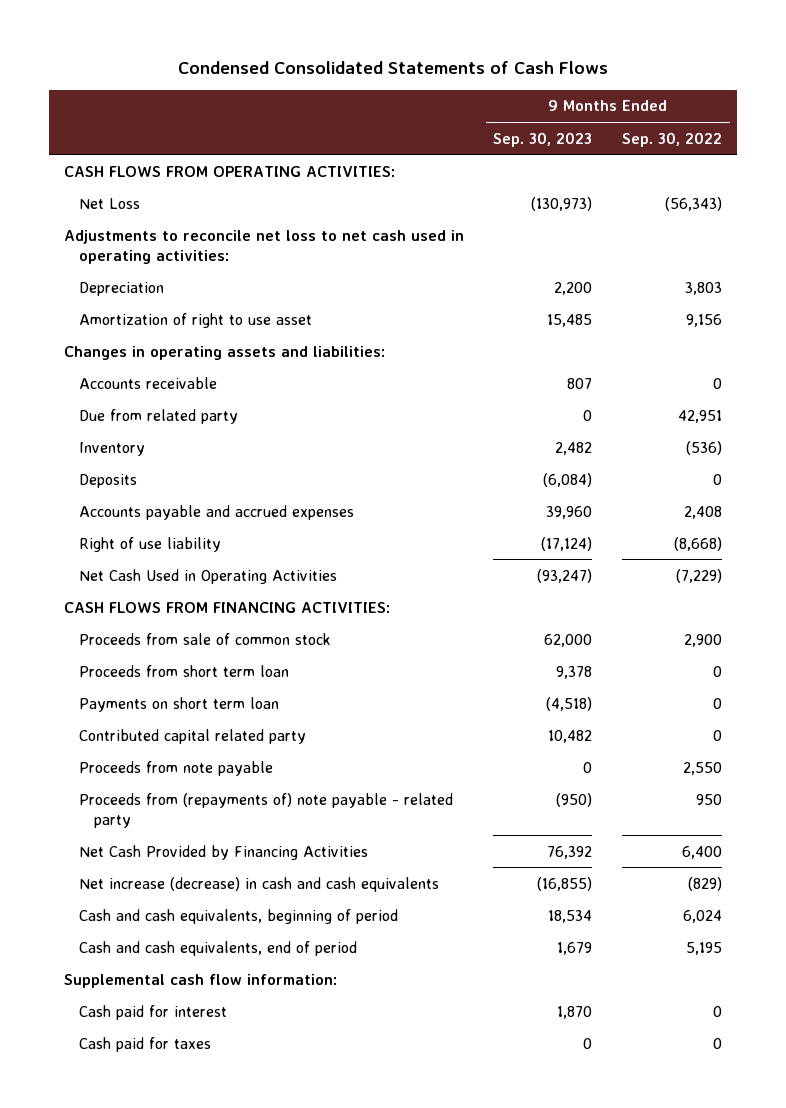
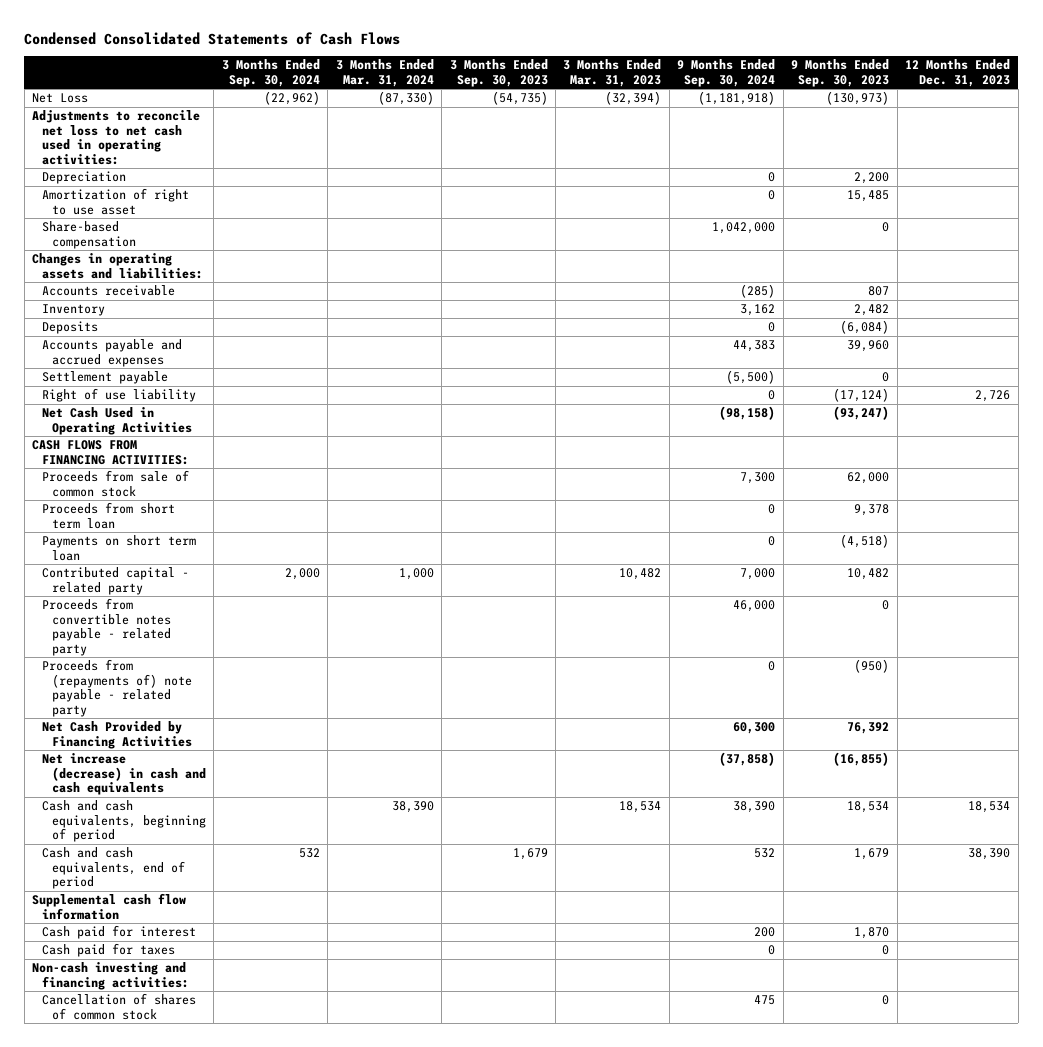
[622,131,723,147] Sep. 30, 2022 -> none
none -> [221,59,320,87] 3 Months Ended Sep. 30, 2024
none -> [335,59,434,87] 3 Months Ended Mar. 31, 2024
none -> [449,59,548,87] 3 Months Ended Sep. 30, 2023
none -> [563,59,662,87] 3 Months Ended Mar. 31, 2023
none -> [677,59,776,87] 9 Months Ended Sep. 30, 2024
none -> [905,59,1011,87] 12 Months Ended Dec. 31, 2023
[63,165,395,177] CASH FLOWS FROM OPERATING ACTIVITIES: -> none
none -> [42,221,136,249] Share-based compensation
[78,408,238,424] Due from related party -> none
none -> [42,371,169,385] Settlement payable
[78,760,273,776] Proceeds from note payable -> none
[78,728,306,744] Contributed capital related party -> [42,567,190,595] Contributed capital - related party
none -> [42,598,171,656] Proceeds from convertible notes payable - related party
[63,973,337,988] Supplemental cash flow information: -> [32,893,187,920] Supplemental cash flow information
none -> [32,962,190,990] Non-cash investing and financing activities:
none -> [42,993,197,1020] Cancellation of shares of common stock

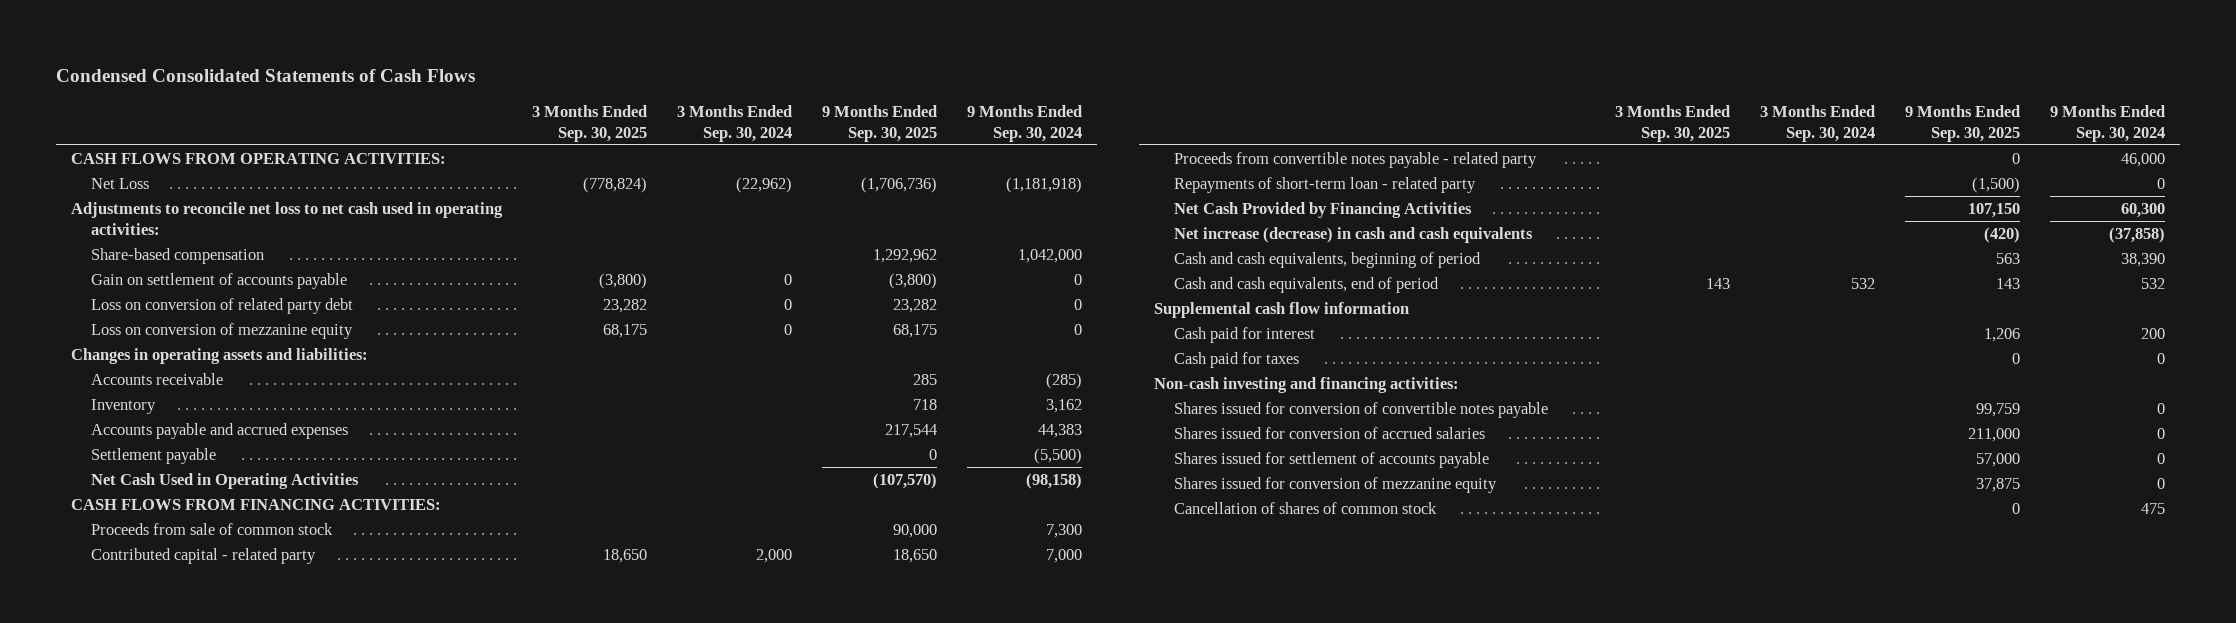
[335,59,434,87] 3 Months Ended Mar. 31, 2024 -> none
[449,59,548,87] 3 Months Ended Sep. 30, 2023 -> none
[563,59,662,87] 3 Months Ended Mar. 31, 2023 -> none
[791,59,890,87] 9 Months Ended Sep. 30, 2023 -> none
[905,59,1011,87] 12 Months Ended Dec. 31, 2023 -> none
none -> [531,104,647,142] 3 Months Ended Sep. 30, 2025
none -> [821,104,937,142] 9 Months Ended Sep. 30, 2025
none -> [70,153,446,165] CASH FLOWS FROM OPERATING ACTIVITIES:
[42,171,127,185] Depreciation -> none
[42,188,190,215] Amortization of right to use asset -> none
none -> [91,273,348,290] Gain on settlement of accounts payable
none -> [91,298,354,315] Loss on conversion of related party debt
none -> [91,323,354,340] Loss on conversion of mezzanine equity
[42,321,99,335] Deposits -> none
[42,388,197,403] Right of use liability -> none
[42,502,176,529] Proceeds from short term loan -> none
[42,535,197,561] Payments on short term loan -> none
[42,659,192,717] Proceeds from (repayments of) note payable - related party -> [1174,177,1477,194] Repayments of short-term loan - related party
none -> [1174,402,1549,419] Shares issued for conversion of convertible notes payable
none -> [1174,427,1486,440] Shares issued for conversion of accrued salaries
none -> [1174,452,1490,469] Shares issued for settlement of accounts payable
none -> [1174,477,1498,494] Shares issued for conversion of mezzanine equity

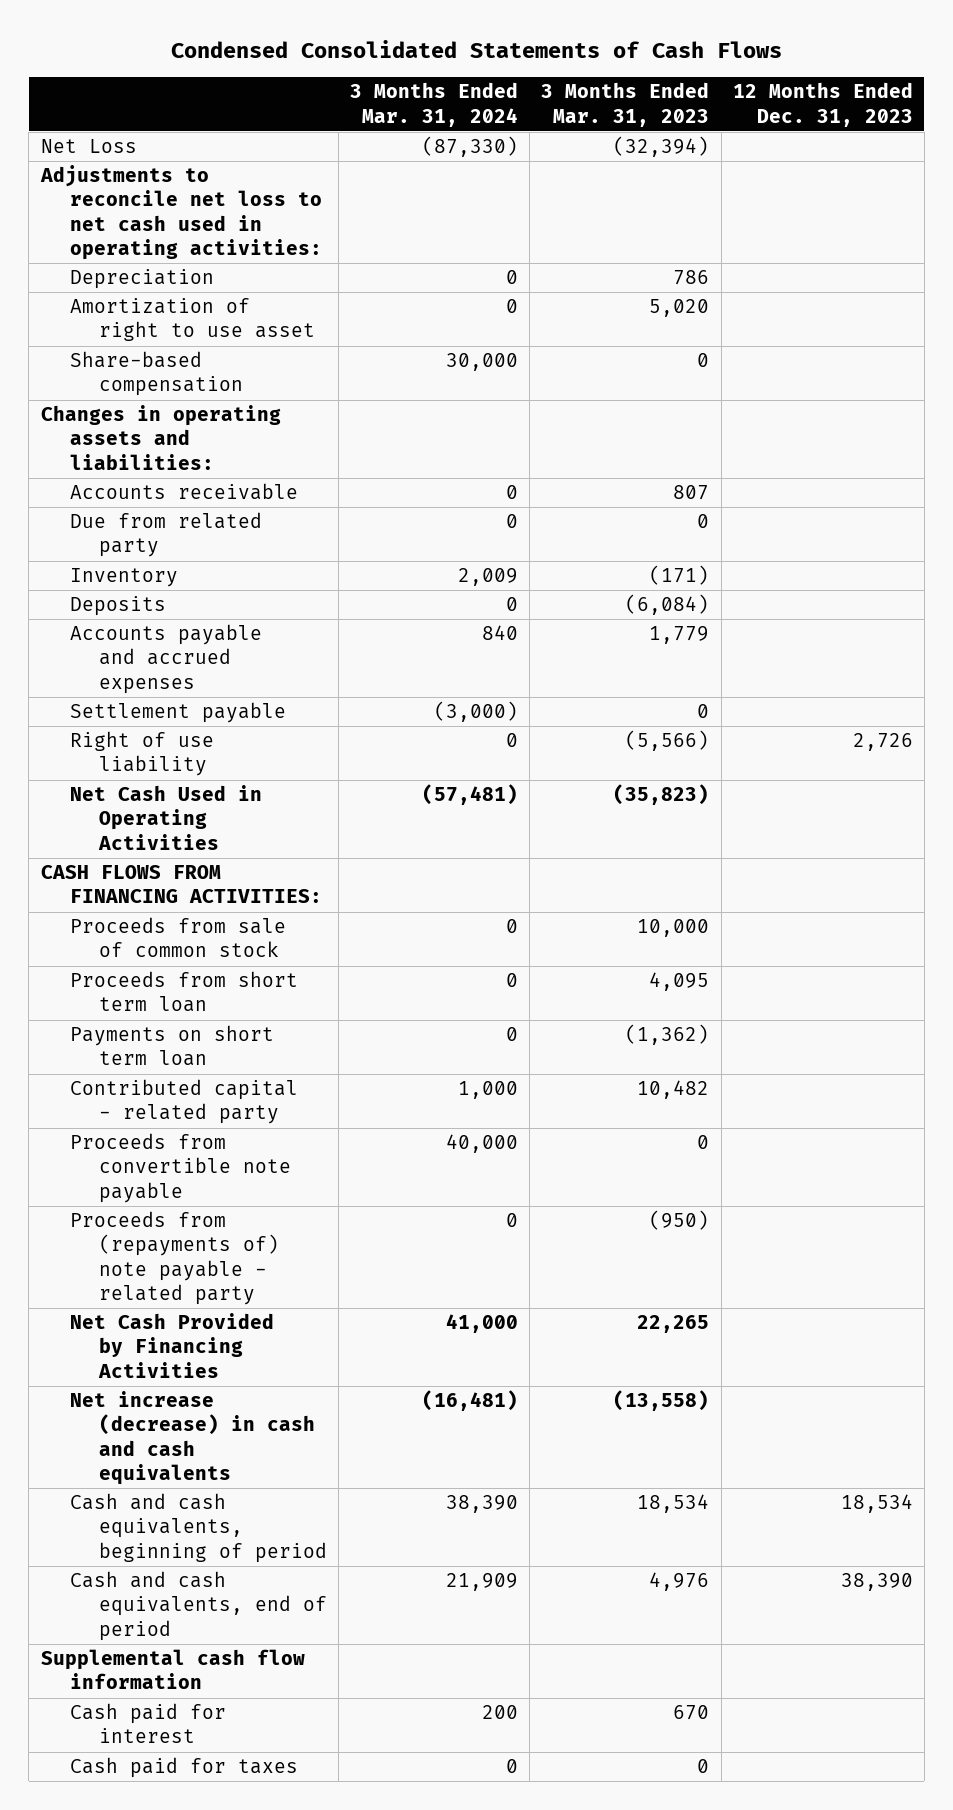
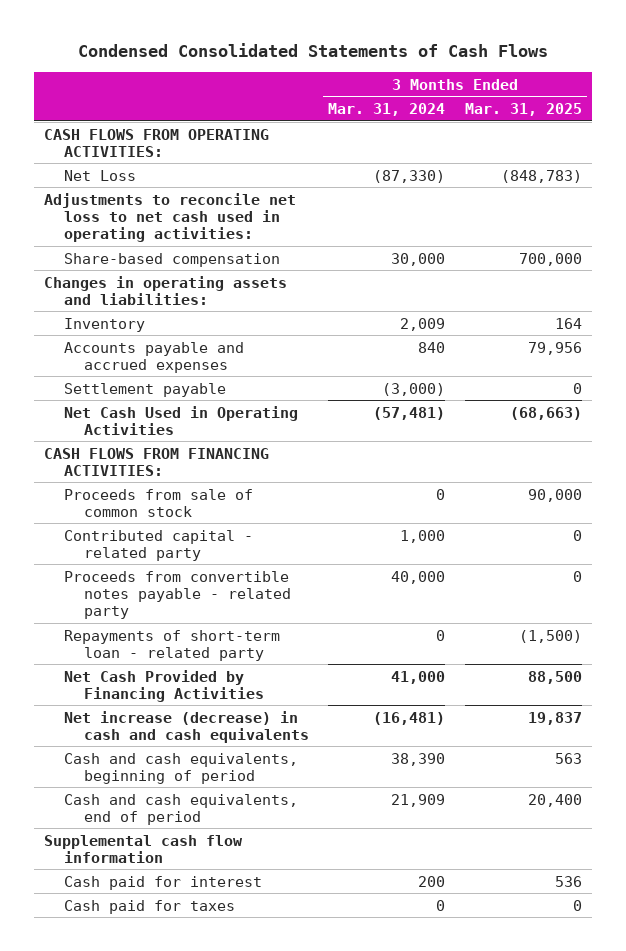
[541,82,710,127] 3 Months Ended Mar. 31, 2023 -> none
[732,82,913,127] 12 Months Ended Dec. 31, 2023 -> none
none -> [464,102,582,116] Mar. 31, 2025
none -> [43,128,269,157] CASH FLOWS FROM OPERATING ACTIVITIES:
[69,269,214,290] Depreciation -> none
[69,298,315,342] Amortization of right to use asset -> none
[69,483,298,501] Accounts receivable -> none
[69,512,262,558] Due from related party -> none
[69,596,166,617] Deposits -> none
[69,731,214,777] Right of use liability -> none
[69,971,298,1013] Proceeds from short term loan -> none
[69,1025,274,1067] Payments on short term loan -> none
[69,1133,291,1203] Proceeds from convertible note payable -> [63,570,291,619] Proceeds from convertible notes payable - related party
[69,1211,279,1305] Proceeds from (repayments of) note payable - related party -> [63,629,280,661] Repayments of short-term loan - related party

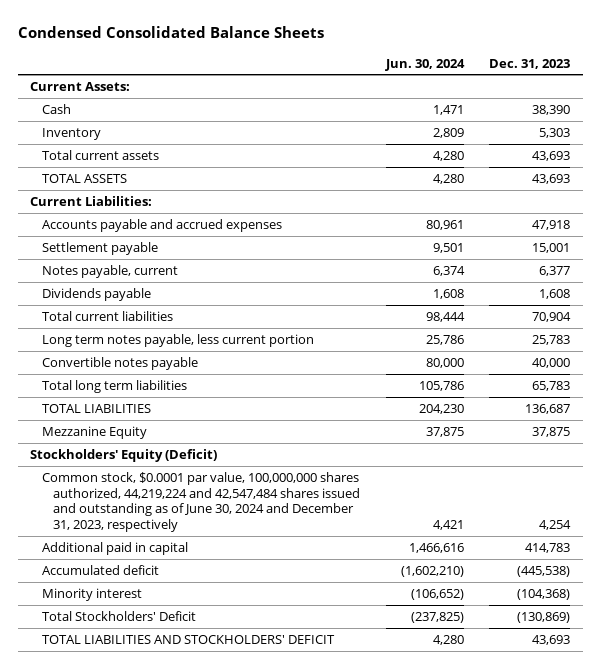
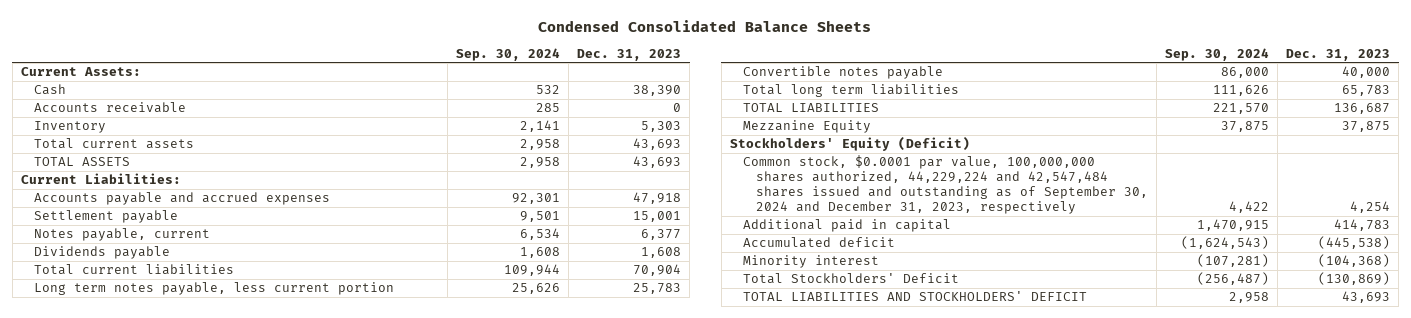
[384,58,465,71] Jun. 30, 2024 -> none
none -> [456,47,561,61] Sep. 30, 2024
none -> [33,102,186,114] Accounts receivable
[41,472,361,532] Common stock, $0.0001 par value, 100,000,000 shares authorized, 44,219,224 and 42,547,484 shares issued and outstanding as of June 30, 2024 and December 31, 2023, respectively -> [742,155,1148,214] Common stock, $0.0001 par value, 100,000,000 shares authorized, 44,229,224 and 42,547,484 shares issued and outstanding as of September 30, 2024 and December 31, 2023, respectively

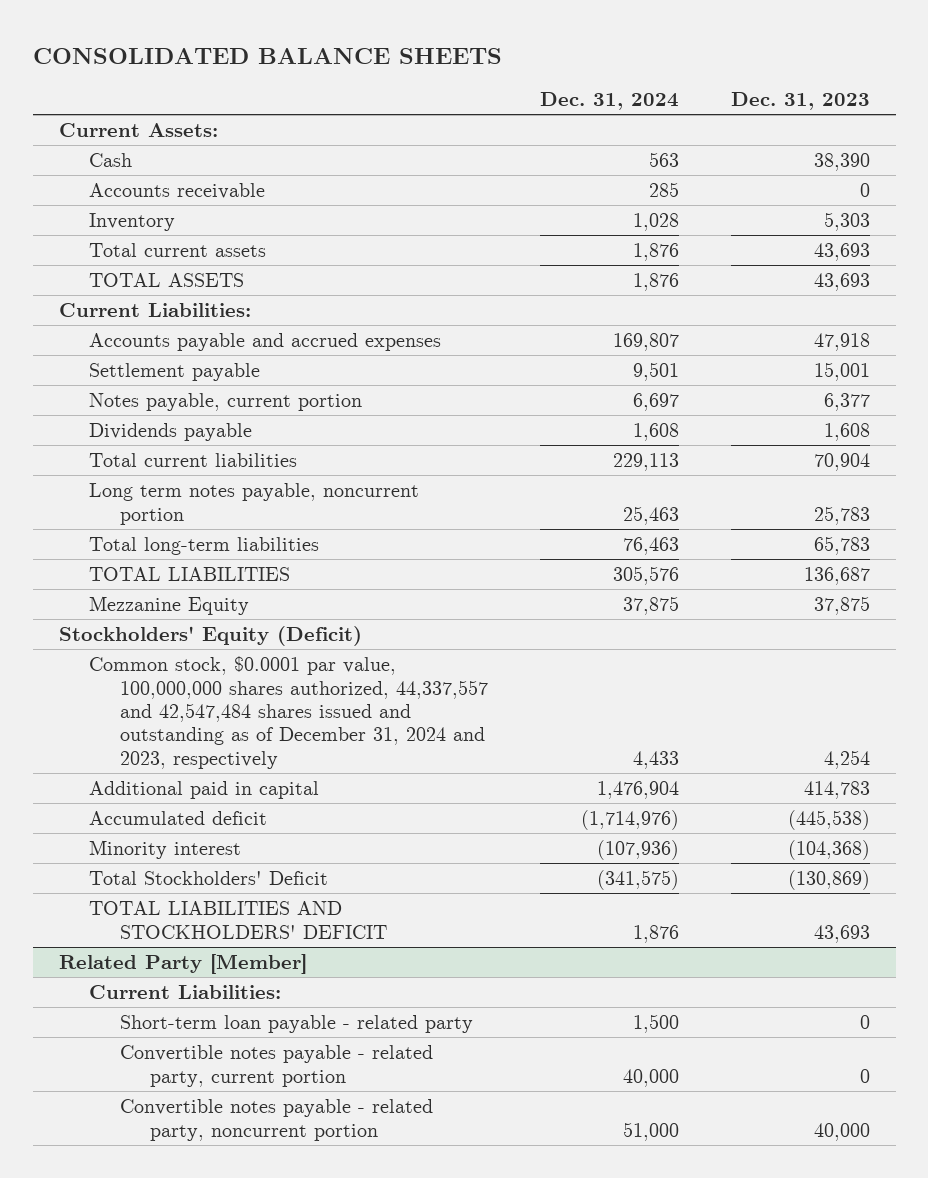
[538,19,872,32] Condensed Consolidated Balance Sheets -> [32,47,502,64] CONSOLIDATED BALANCE SHEETS
[456,47,561,61] Sep. 30, 2024 -> none
none -> [539,91,679,110] Dec. 31, 2024
[33,228,210,242] Notes payable, current -> [89,393,363,412] Notes payable, current portion
[742,66,943,80] Convertible notes payable -> none
[33,282,394,296] Long term notes payable, less current portion -> [89,483,420,525] Long term notes payable, noncurrent portion
[742,84,959,98] Total long term liabilities -> [89,537,320,556] Total long-term liabilities
[742,155,1148,214] Common stock, $0.0001 par value, 100,000,000 shares authorized, 44,229,224 and 42,547,484 shares issued and outstanding as of September 30, 2024 and December 31, 2023, respectively -> [89,656,488,769] Common stock, $0.0001 par value, 100,000,000 shares authorized, 44,337,557 and 42,547,484 shares issued and outstanding as of December 31, 2024 and 2023, respectively
none -> [58,954,307,975] Related Party [Member]
none -> [89,985,282,1000] Current Liabilities:
none -> [119,1015,473,1034] Short-term loan payable - related party
none -> [119,1045,433,1087] Convertible notes payable - related party, current portion
none -> [119,1099,433,1141] Convertible notes payable - related party, noncurrent portion

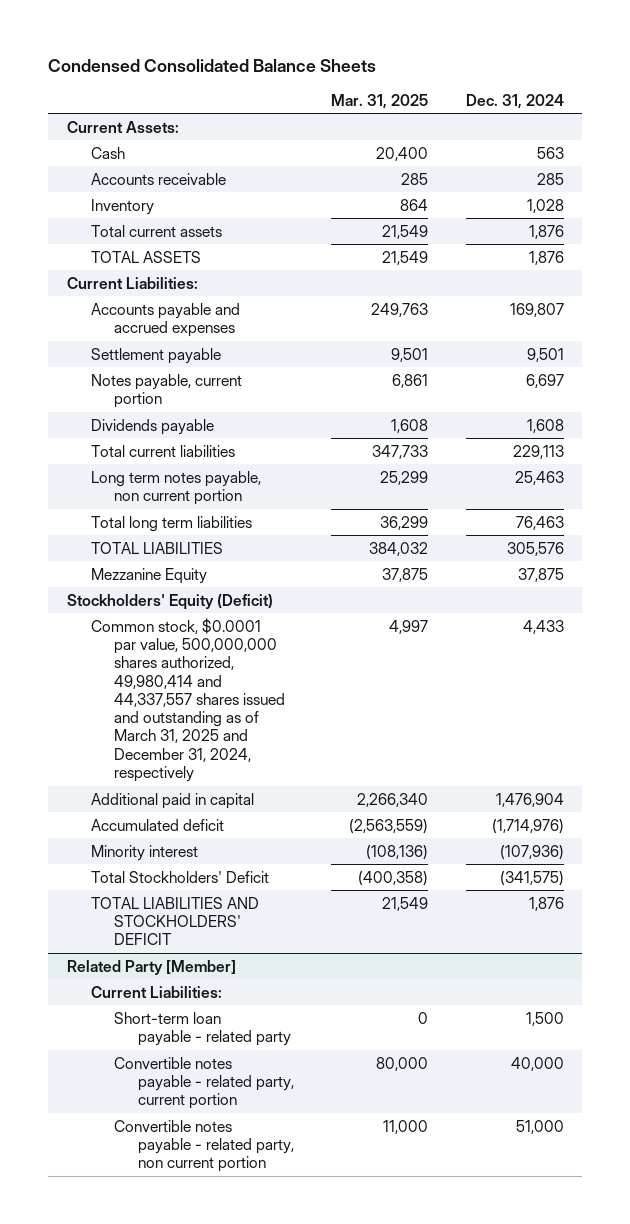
[32,47,502,64] CONSOLIDATED BALANCE SHEETS -> [48,58,377,72] Condensed Consolidated Balance Sheets
[730,91,870,110] Dec. 31, 2023 -> none
none -> [331,93,429,109] Mar. 31, 2025
[89,483,420,525] Long term notes payable, noncurrent portion -> [90,470,261,506] Long term notes payable, non current portion
[89,537,320,556] Total long-term liabilities -> [90,515,252,532] Total long term liabilities
[89,656,488,769] Common stock, $0.0001 par value, 100,000,000 shares authorized, 44,337,557 and 42,547,484 shares issued and outstanding as of December 31, 2024 and 2023, respectively -> [90,617,286,782] Common stock, $0.0001 par value, 500,000,000 shares authorized, 49,980,414 and 44,337,557 shares issued and outstanding as of March 31, 2025 and December 31, 2024, respectively
[119,1099,433,1141] Convertible notes payable - related party, noncurrent portion -> [114,1119,295,1173] Convertible notes payable - related party, non current portion

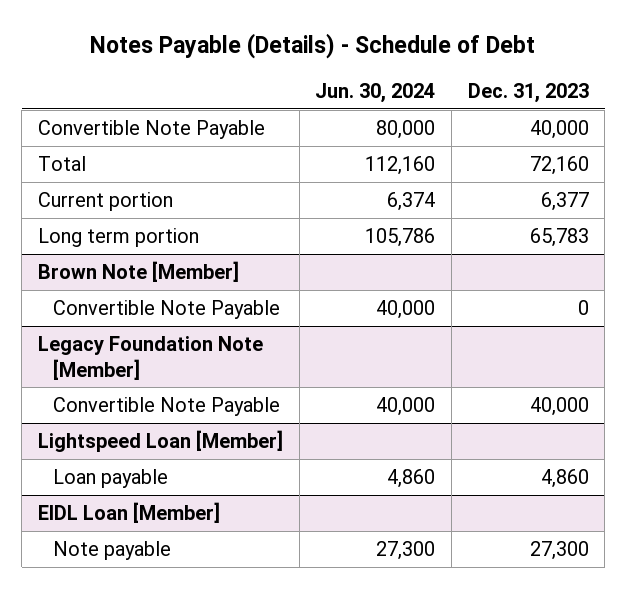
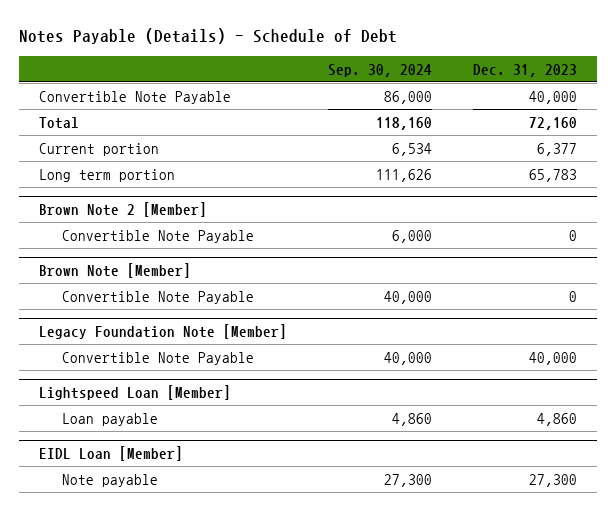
[315,83,436,104] Jun. 30, 2024 -> none
none -> [327,63,432,77] Sep. 30, 2024
none -> [39,201,208,217] Brown Note 2 [Member]
none -> [62,229,255,243] Convertible Note Payable

